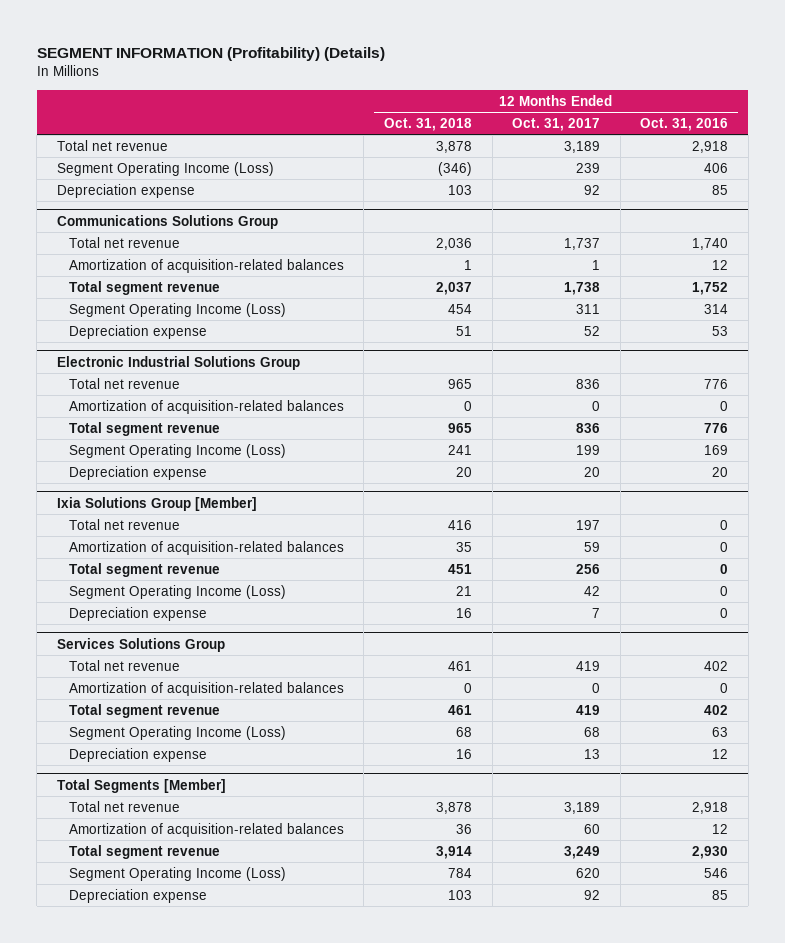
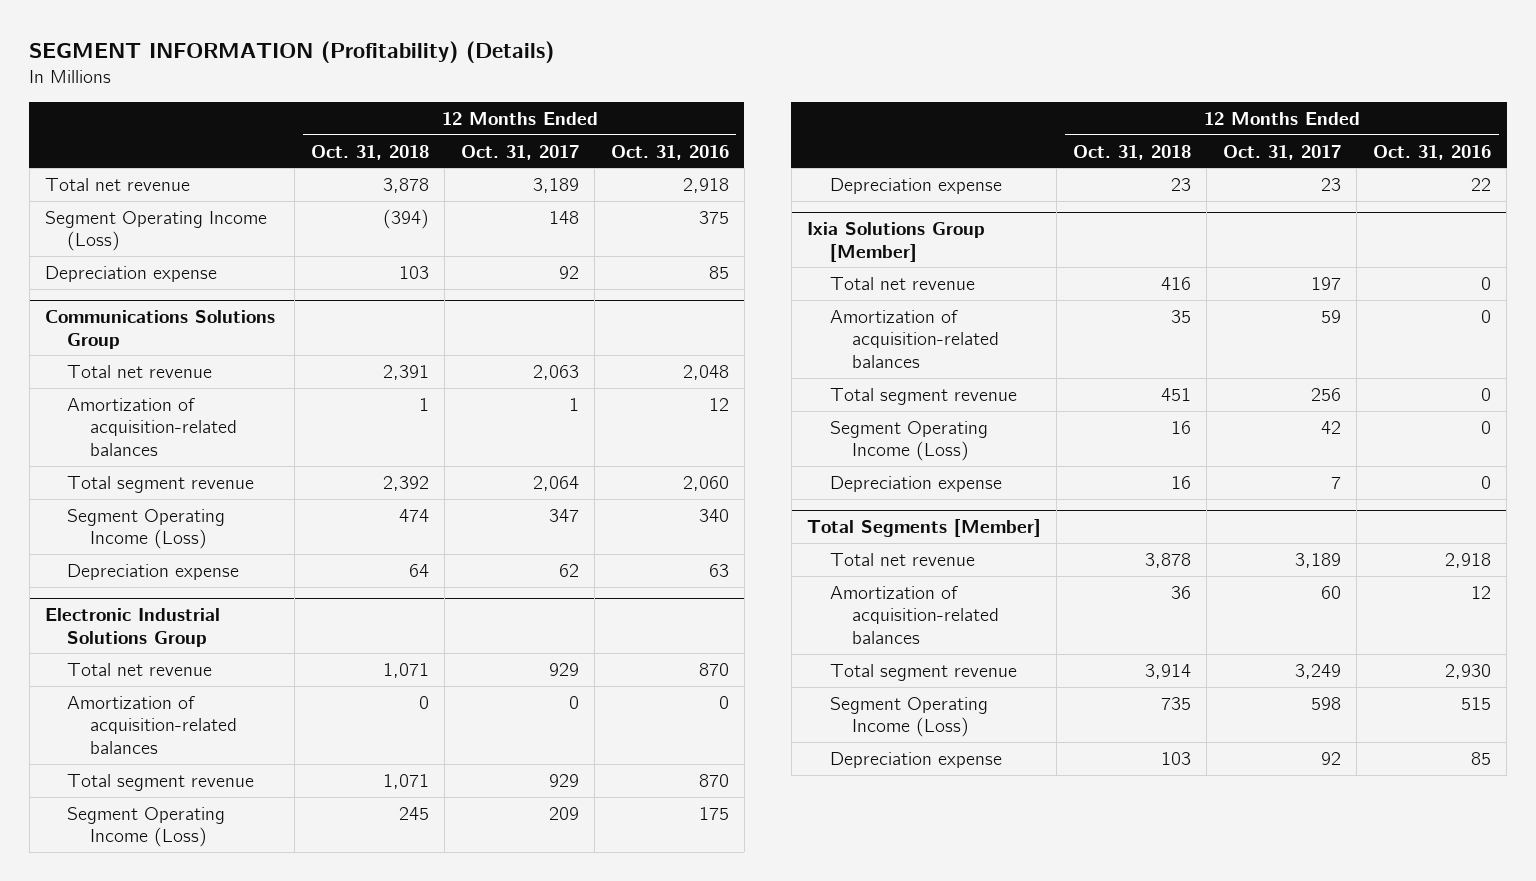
[437,161,472,176] (346) -> [382,208,429,229] (394)
[576,162,601,173] 239 -> [548,210,579,224] 148
[704,162,729,173] 406 -> [698,210,729,224] 375
[435,237,472,250] 2,036 -> [382,364,429,380] 2,391
[564,237,601,250] 1,737 -> [532,364,579,380] 2,063
[692,237,729,250] 1,740 -> [682,364,729,380] 2,048
[435,281,472,295] 2,037 -> [382,475,429,491] 2,392
[564,281,601,295] 1,738 -> [532,475,579,491] 2,064
[692,281,729,295] 1,752 -> [682,475,729,491] 2,060
[447,303,472,314] 454 -> [398,508,429,522] 474
[576,303,601,314] 311 -> [548,508,579,522] 347
[704,303,729,314] 314 -> [698,508,729,522] 340
[455,325,472,336] 51 -> [408,563,429,577] 64
[584,325,601,336] 52 -> [558,563,579,577] 62
[712,325,729,336] 53 -> [708,563,729,577] 63
[447,378,472,389] 965 -> [382,662,429,678] 1,071
[576,378,601,389] 836 -> [548,662,579,676] 929
[704,378,729,389] 776 -> [698,662,729,676] 870
[447,422,472,433] 965 -> [382,773,429,789] 1,071
[576,422,601,433] 836 -> [548,773,579,787] 929
[704,422,729,433] 776 -> [698,773,729,787] 870
[447,444,472,455] 241 -> [398,806,429,820] 245
[576,444,601,455] 199 -> [548,806,579,820] 209
[704,444,729,455] 169 -> [698,806,729,820] 175
[455,466,472,477] 20 -> [1170,177,1191,191] 23
[584,466,601,477] 20 -> [1320,177,1341,191] 23
[712,466,729,477] 20 -> [1470,177,1491,191] 22
[455,585,472,596] 21 -> [1170,420,1191,434] 16
[56,637,225,652] Services Solutions Group -> none
[68,659,180,671] Total net revenue -> none
[68,681,344,696] Amortization of acquisition-related balances -> none
[68,703,220,718] Total segment revenue -> none
[68,725,286,740] Segment Operating Income (Loss) -> none
[68,747,207,762] Depreciation expense -> none
[447,867,472,878] 784 -> [1160,696,1191,710] 735
[576,867,601,878] 620 -> [1310,696,1341,710] 598
[704,867,729,878] 546 -> [1460,696,1491,710] 515

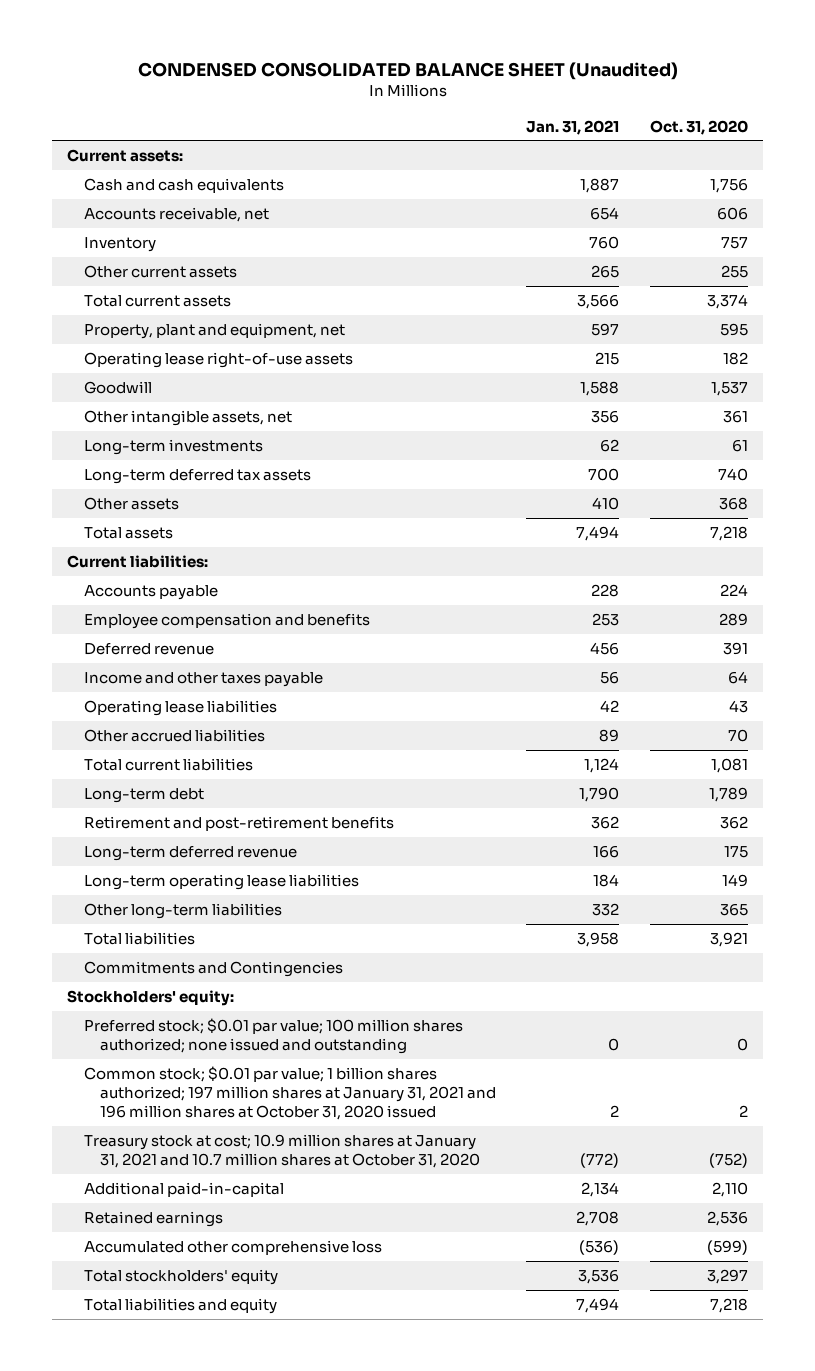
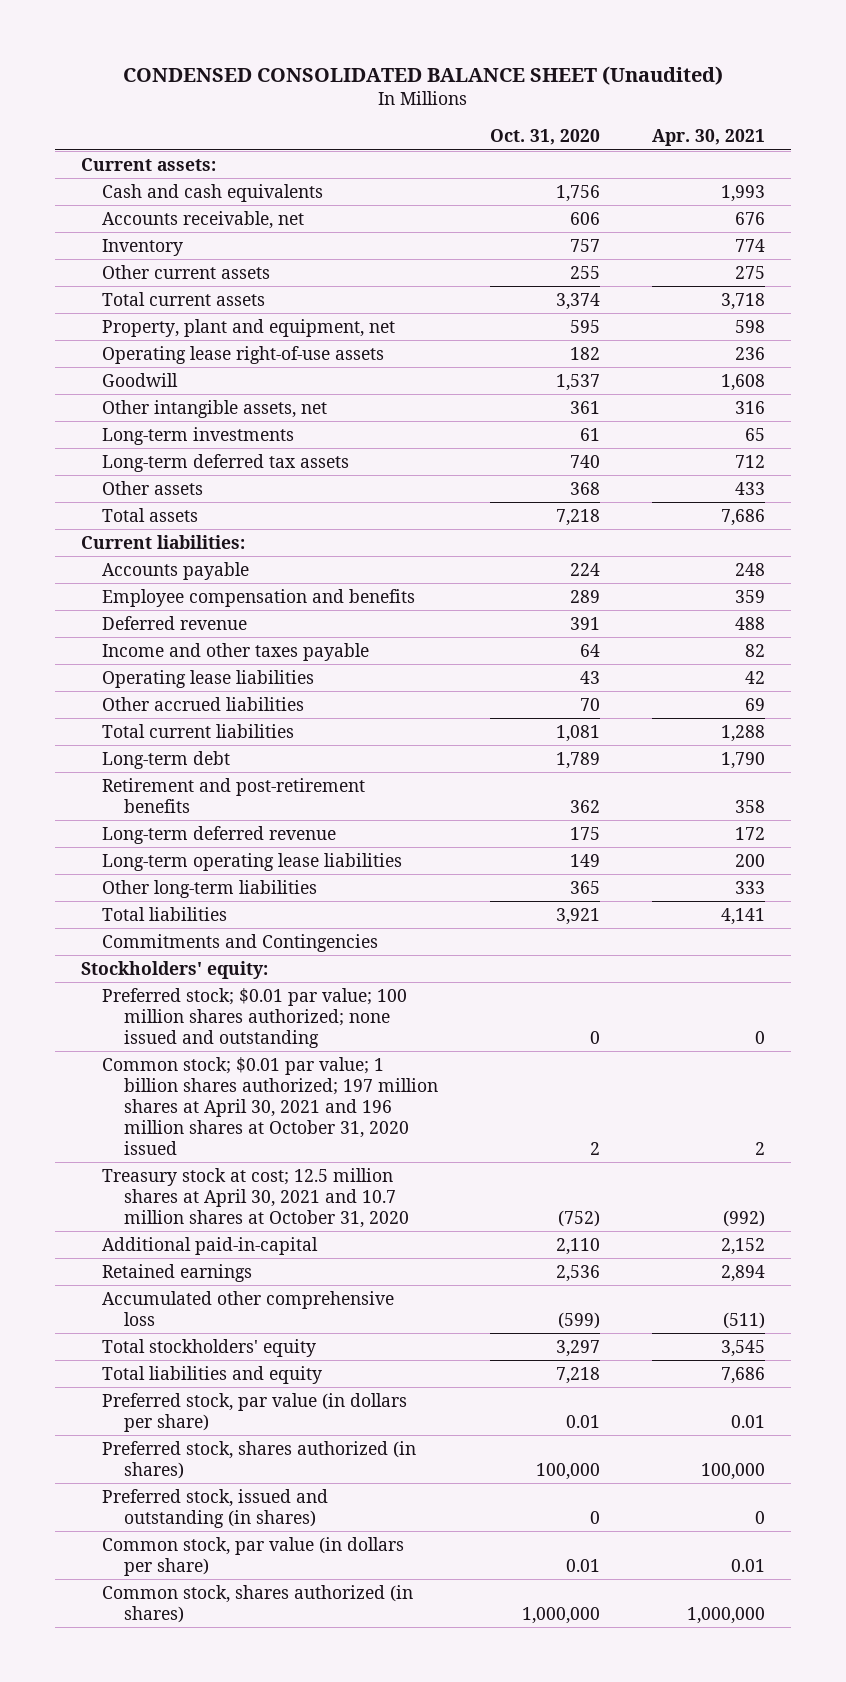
[526,119,620,135] Jan. 31, 2021 -> none
none -> [652,129,766,147] Apr. 30, 2021
[83,1065,496,1121] Common stock; $0.01 par value; 1 billion shares authorized; 197 million shares at January 31, 2021 and 196 million shares at October 31, 2020 issued -> [102,1056,438,1156] Common stock; $0.01 par value; 1 billion shares authorized; 197 million shares at April 30, 2021 and 196 million shares at October 31, 2020 issued
[83,1133,480,1168] Treasury stock at cost; 10.9 million shares at January 31, 2021 and 10.7 million shares at October 31, 2020 -> [102,1167,409,1228] Treasury stock at cost; 12.5 million shares at April 30, 2021 and 10.7 million shares at October 31, 2020
none -> [102,1392,408,1432] Preferred stock, par value (in dollars per share)
none -> [102,1440,417,1479] Preferred stock, shares authorized (in shares)
none -> [102,1488,329,1528] Preferred stock, issued and outstanding (in shares)
none -> [102,1536,405,1576] Common stock, par value (in dollars per share)
none -> [102,1584,414,1623] Common stock, shares authorized (in shares)

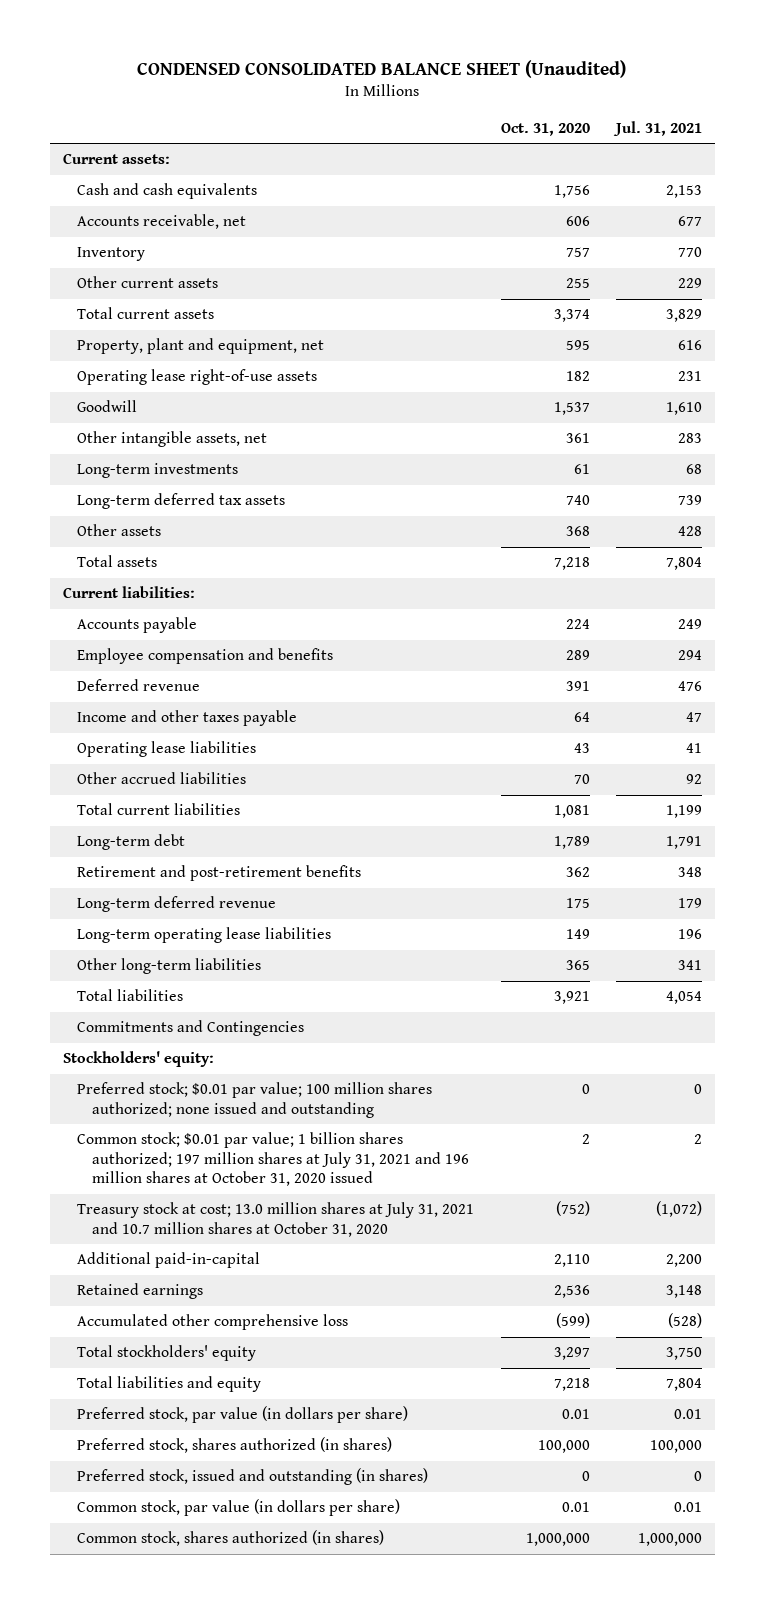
[652,129,766,147] Apr. 30, 2021 -> none
none -> [612,120,702,136] Jul. 31, 2021
[102,1056,438,1156] Common stock; $0.01 par value; 1 billion shares authorized; 197 million shares at April 30, 2021 and 196 million shares at October 31, 2020 issued -> [77,1132,469,1187] Common stock; $0.01 par value; 1 billion shares authorized; 197 million shares at July 31, 2021 and 196 million shares at October 31, 2020 issued
[102,1167,409,1228] Treasury stock at cost; 12.5 million shares at April 30, 2021 and 10.7 million shares at October 31, 2020 -> [77,1202,475,1237] Treasury stock at cost; 13.0 million shares at July 31, 2021 and 10.7 million shares at October 31, 2020

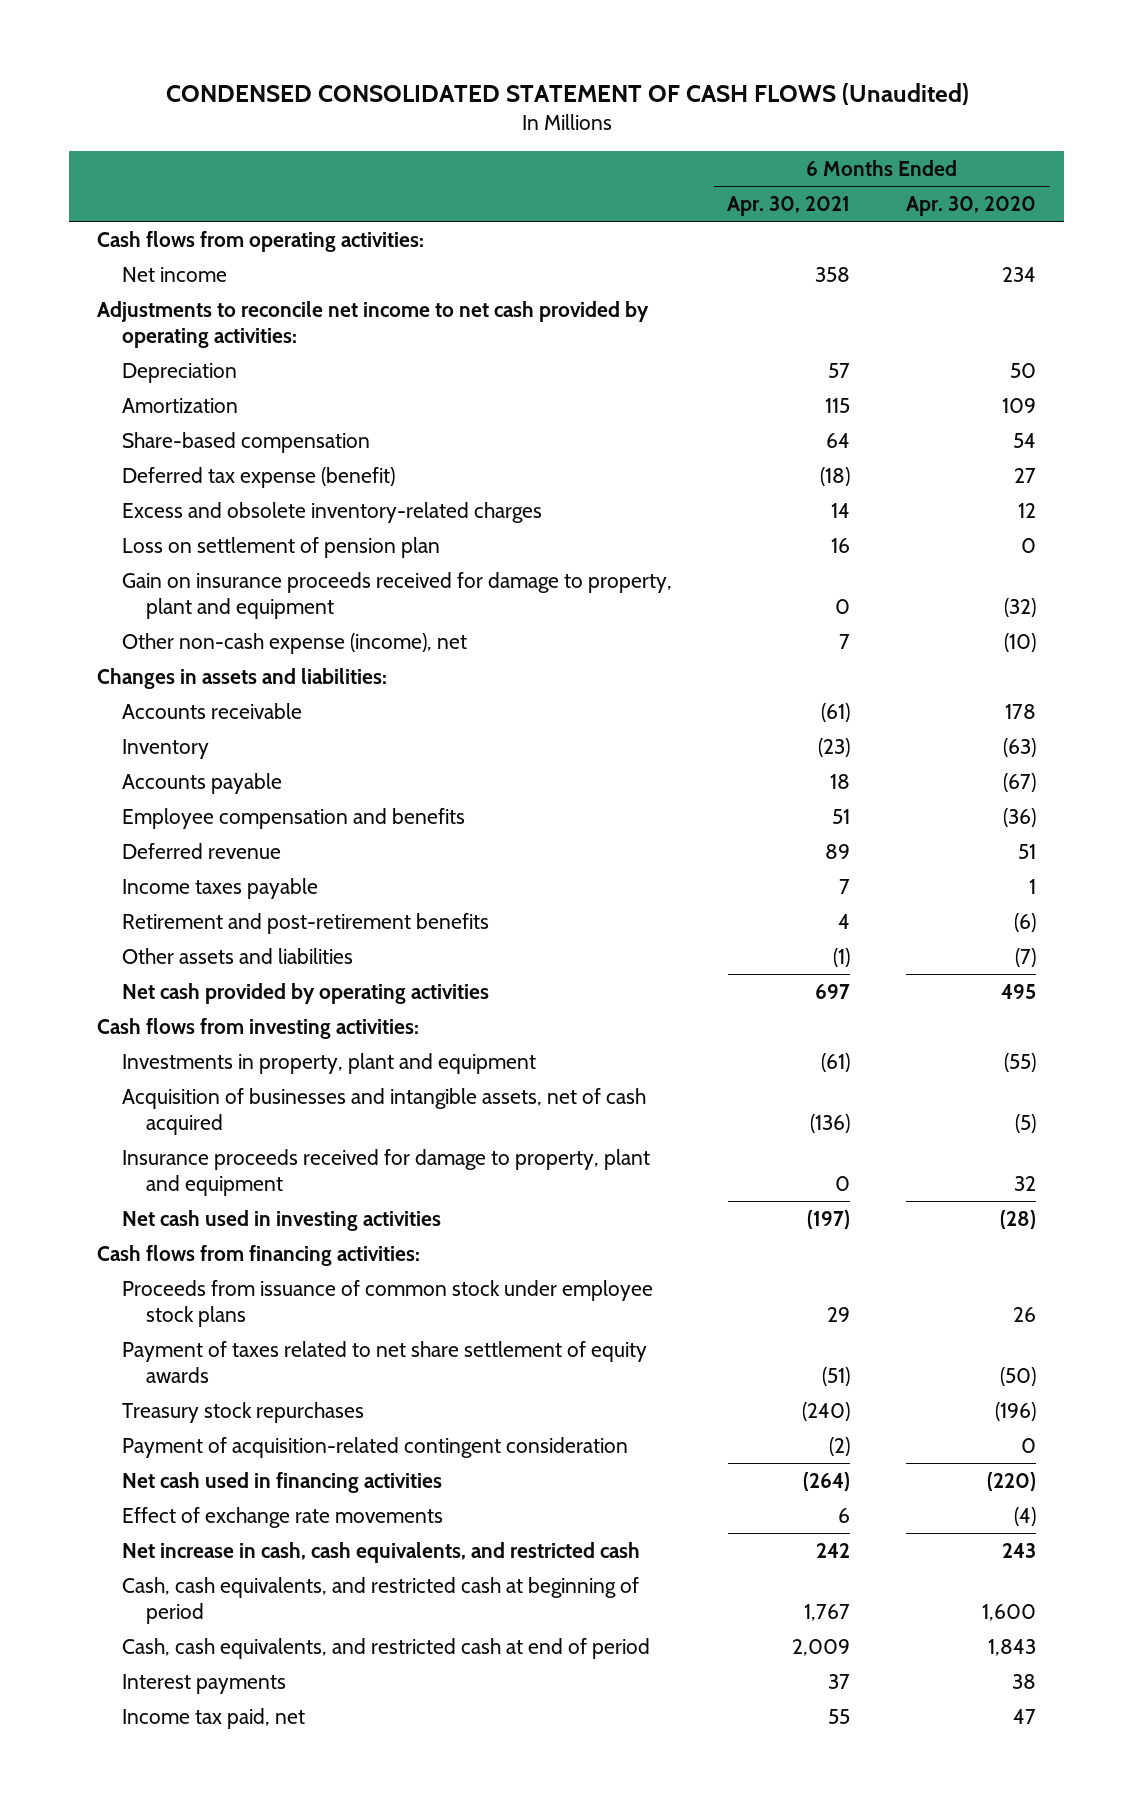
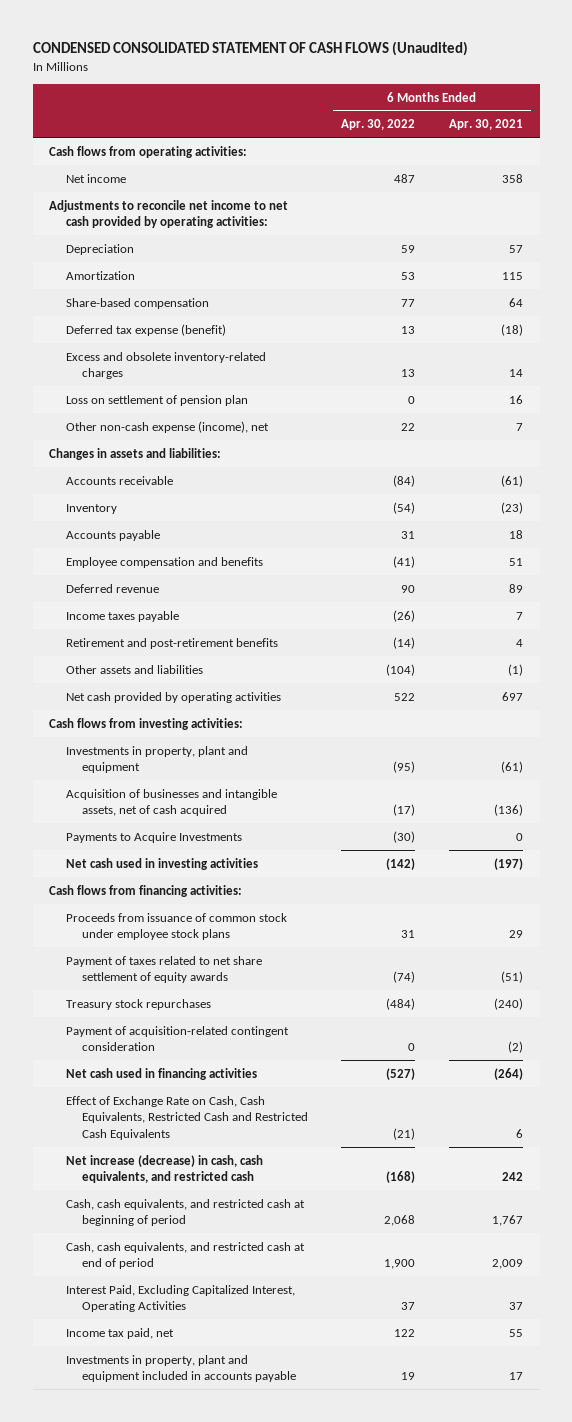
[906,196,1037,217] Apr. 30, 2020 -> none
none -> [341,119,416,131] Apr. 30, 2022
[121,571,672,619] Gain on insurance proceeds received for damage to property, plant and equipment -> none
[121,1148,650,1196] Insurance proceeds received for damage to property, plant and equipment -> none
none -> [65,831,242,843] Payments to Acquire Investments
[121,1506,443,1528] Effect of exchange rate movements -> none
none -> [65,1095,308,1140] Effect of Exchange Rate on Cash, Cash Equivalents, Restricted Cash and Restricted Cash Equivalents
[121,1541,640,1563] Net increase in cash, cash equivalents, and restricted cash -> [65,1154,263,1184] Net increase (decrease) in cash, cash equivalents, and restricted cash
[121,1673,286,1694] Interest payments -> none
none -> [65,1284,295,1313] Interest Paid, Excluding Capitalized Interest, Operating Activities
none -> [65,1354,296,1383] Investments in property, plant and equipment included in accounts payable

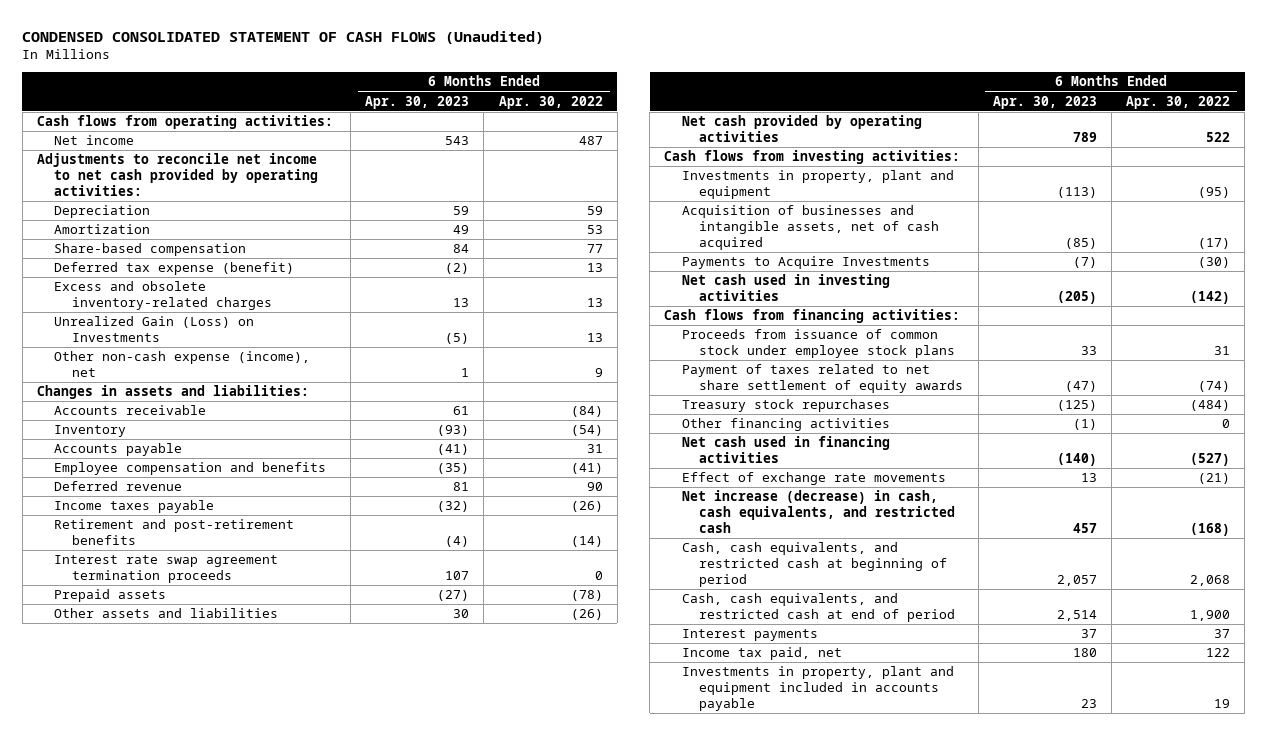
[448,119,523,131] Apr. 30, 2021 -> none
none -> [365,95,470,109] Apr. 30, 2023
[65,394,248,406] Loss on settlement of pension plan -> none
none -> [54,316,255,343] Unrealized Gain (Loss) on Investments
[401,422,416,431] 22 -> [594,368,603,378] 9
none -> [54,555,279,584] Interest rate swap agreement termination proceeds
none -> [54,589,167,603] Prepaid assets
[386,663,416,676] (104) -> [570,609,603,621] (26)
[65,1025,289,1052] Payment of acquisition-related contingent consideration -> none
none -> [681,418,890,432] Other financing activities
[65,1095,308,1140] Effect of Exchange Rate on Cash, Cash Equivalents, Restricted Cash and Restricted Cash Equivalents -> [681,472,946,486] Effect of exchange rate movements
[65,1284,295,1313] Interest Paid, Excluding Capitalized Interest, Operating Activities -> [681,629,818,642] Interest payments

